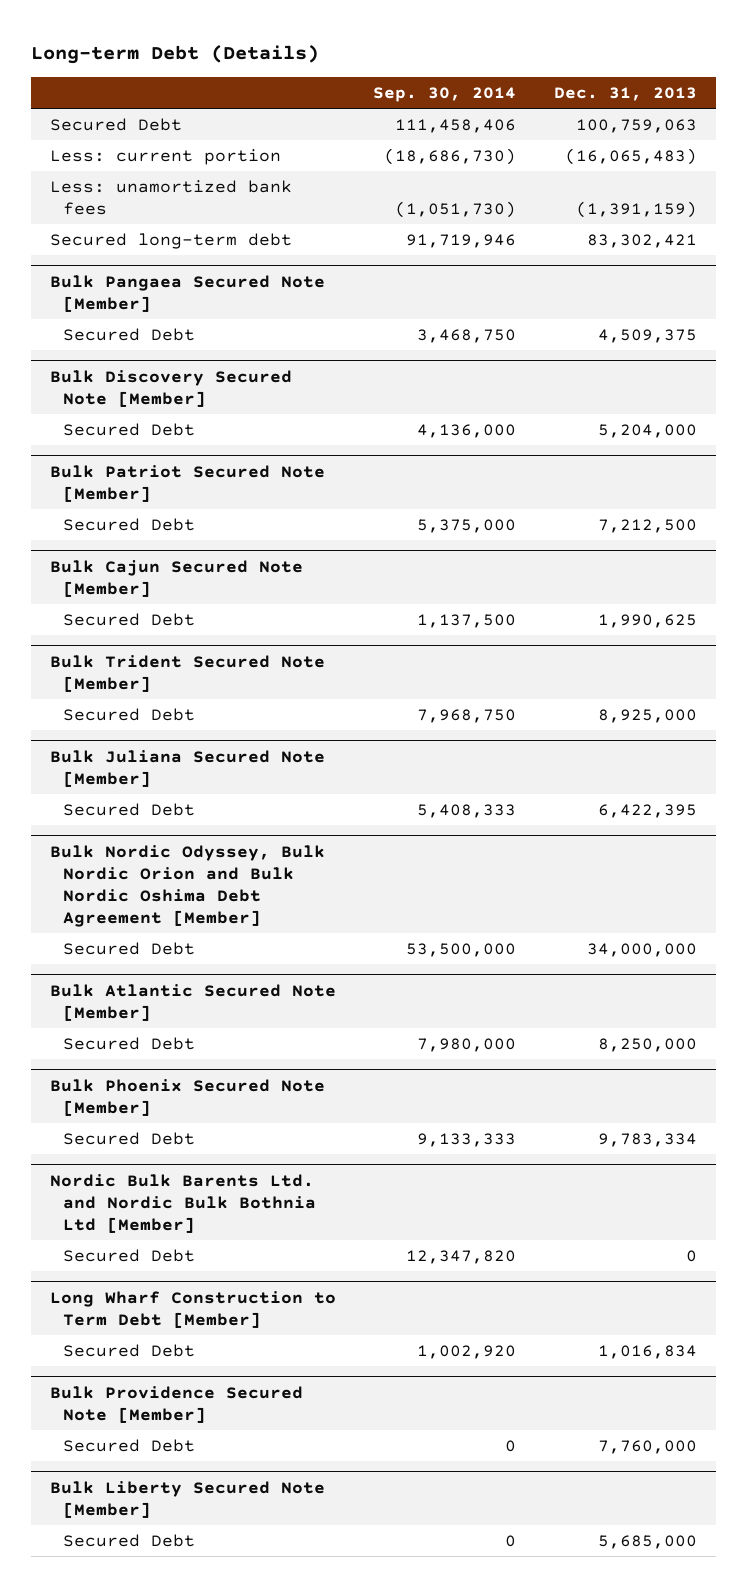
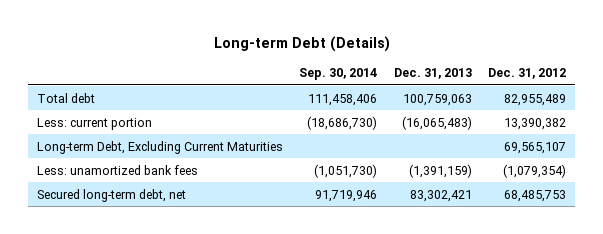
none -> [488,68,567,80] Dec. 31, 2012
[49,117,182,131] Secured Debt -> [36,92,95,103] Total debt
none -> [36,140,283,154] Long-term Debt, Excluding Current Maturities
[49,274,325,312] Bulk Pangaea Secured Note [Member] -> none
[63,327,196,341] Secured Debt -> none
[49,369,292,407] Bulk Discovery Secured Note [Member] -> none
[63,422,196,436] Secured Debt -> none
[49,464,325,502] Bulk Patriot Secured Note [Member] -> none
[63,517,196,531] Secured Debt -> none
[49,559,303,597] Bulk Cajun Secured Note [Member] -> none
[63,612,196,626] Secured Debt -> none
[49,654,325,692] Bulk Trident Secured Note [Member] -> none
[63,707,196,721] Secured Debt -> none
[49,749,325,787] Bulk Juliana Secured Note [Member] -> none
[63,802,196,816] Secured Debt -> none
[49,844,325,927] Bulk Nordic Odyssey, Bulk Nordic Orion and Bulk Nordic Oshima Debt Agreement [Member] -> none
[63,941,196,955] Secured Debt -> none
[49,983,336,1021] Bulk Atlantic Secured Note [Member] -> none
[63,1036,196,1050] Secured Debt -> none
[49,1078,325,1116] Bulk Phoenix Secured Note [Member] -> none
[63,1131,196,1145] Secured Debt -> none
[49,1173,317,1233] Nordic Bulk Barents Ltd. and Nordic Bulk Bothnia Ltd [Member] -> none
[63,1248,196,1262] Secured Debt -> none
[49,1290,336,1328] Long Wharf Construction to Term Debt [Member] -> none
[63,1343,196,1357] Secured Debt -> none
[49,1385,303,1423] Bulk Providence Secured Note [Member] -> none
[63,1438,196,1452] Secured Debt -> none
[49,1480,325,1518] Bulk Liberty Secured Note [Member] -> none
[63,1533,196,1547] Secured Debt -> none
[49,232,292,249] Secured long-term debt -> [36,188,186,202] Secured long-term debt, net

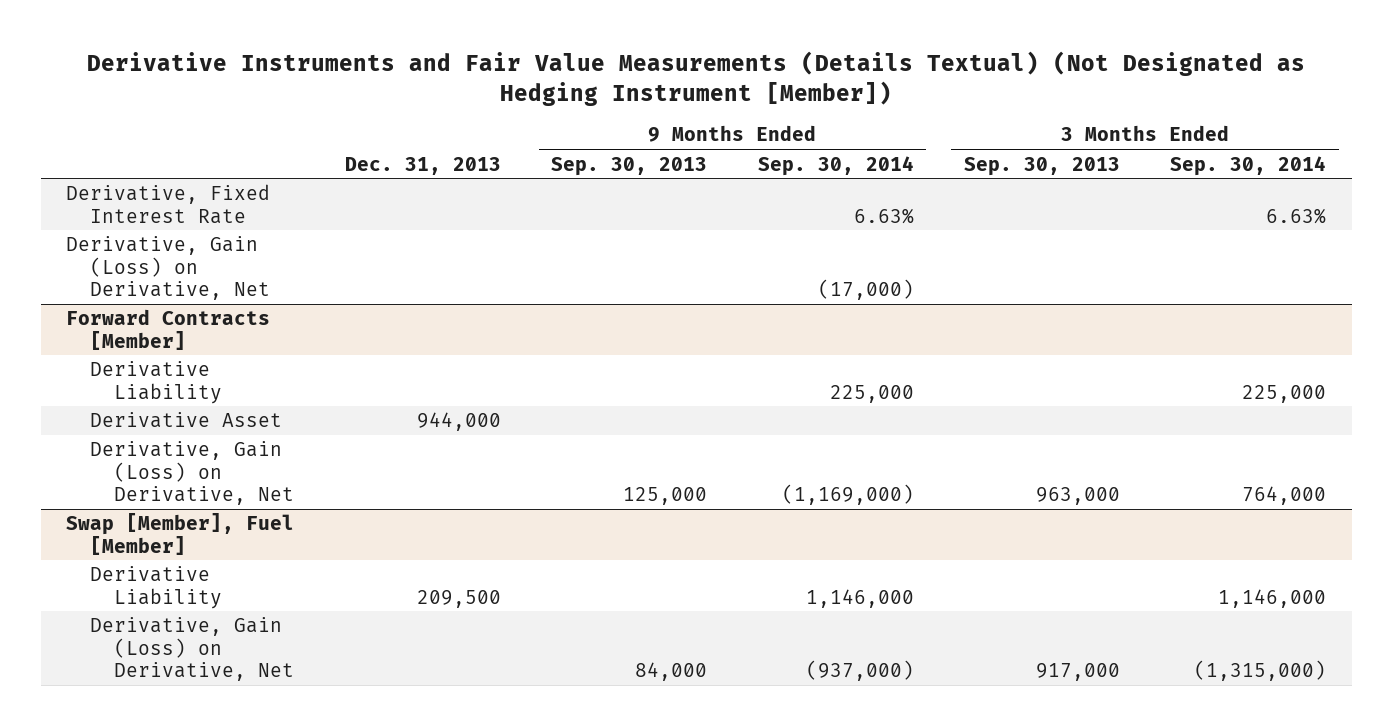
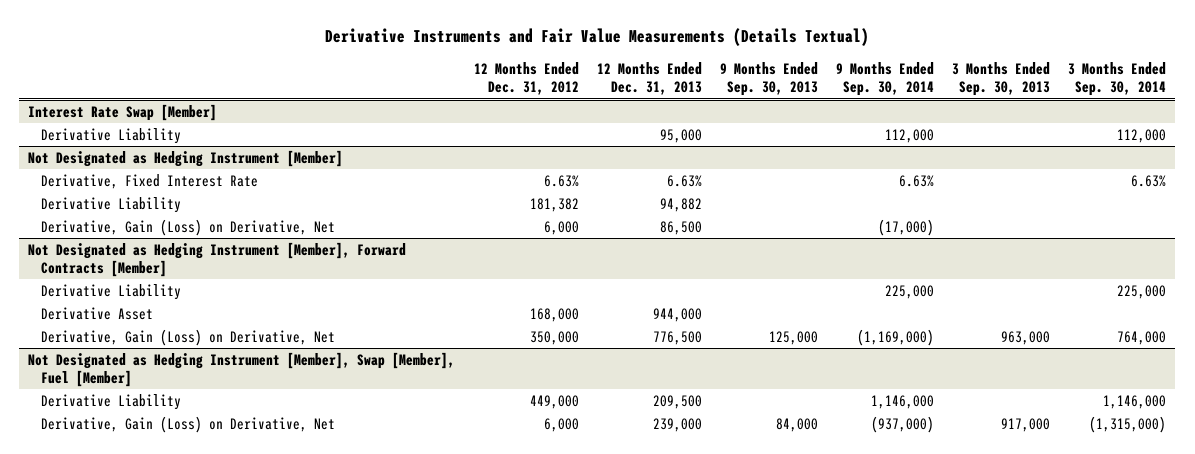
[87,51,1306,106] Derivative Instruments and Fair Value Measurements (Details Textual) (Not Designated as Hedging Instrument [Member]) -> [325,28,870,47] Derivative Instruments and Fair Value Measurements (Details Textual)
[344,156,501,175] Dec. 31, 2013 -> none
none -> [473,62,579,96] 12 Months Ended Dec. 31, 2012
none -> [596,62,702,96] 12 Months Ended Dec. 31, 2013
none -> [28,103,218,121] Interest Rate Swap [Member]
none -> [40,127,181,144] Derivative Liability
none -> [28,149,344,167] Not Designated as Hedging Instrument [Member]
none -> [40,196,181,213] Derivative Liability
[66,309,271,350] Forward Contracts [Member] -> none
none -> [28,241,407,277] Not Designated as Hedging Instrument [Member], Forward Contracts [Member]
[66,513,295,555] Swap [Member], Fuel [Member] -> none
none -> [28,351,456,387] Not Designated as Hedging Instrument [Member], Swap [Member], Fuel [Member]

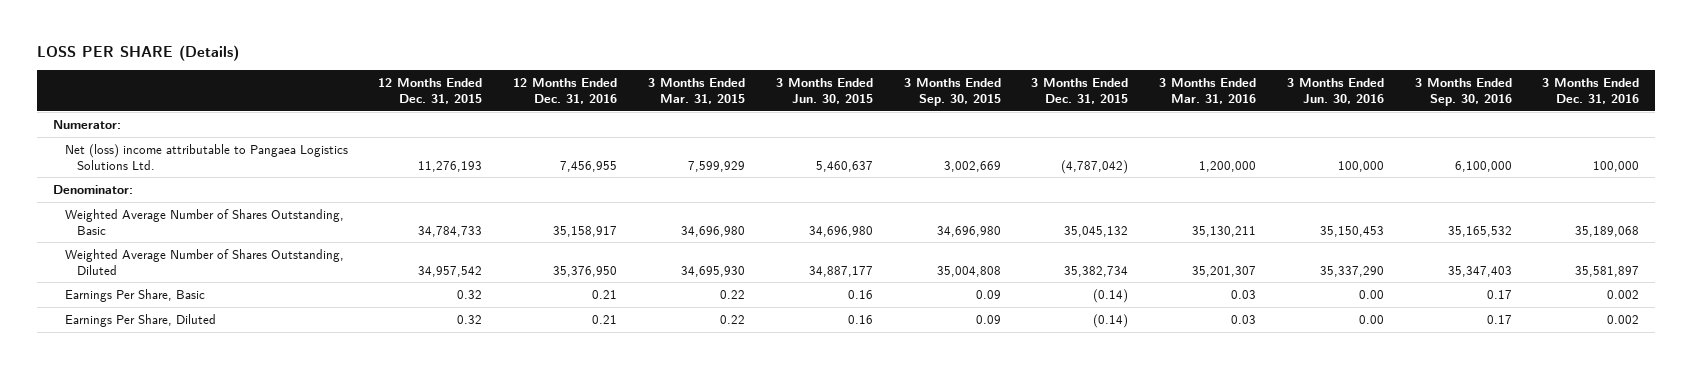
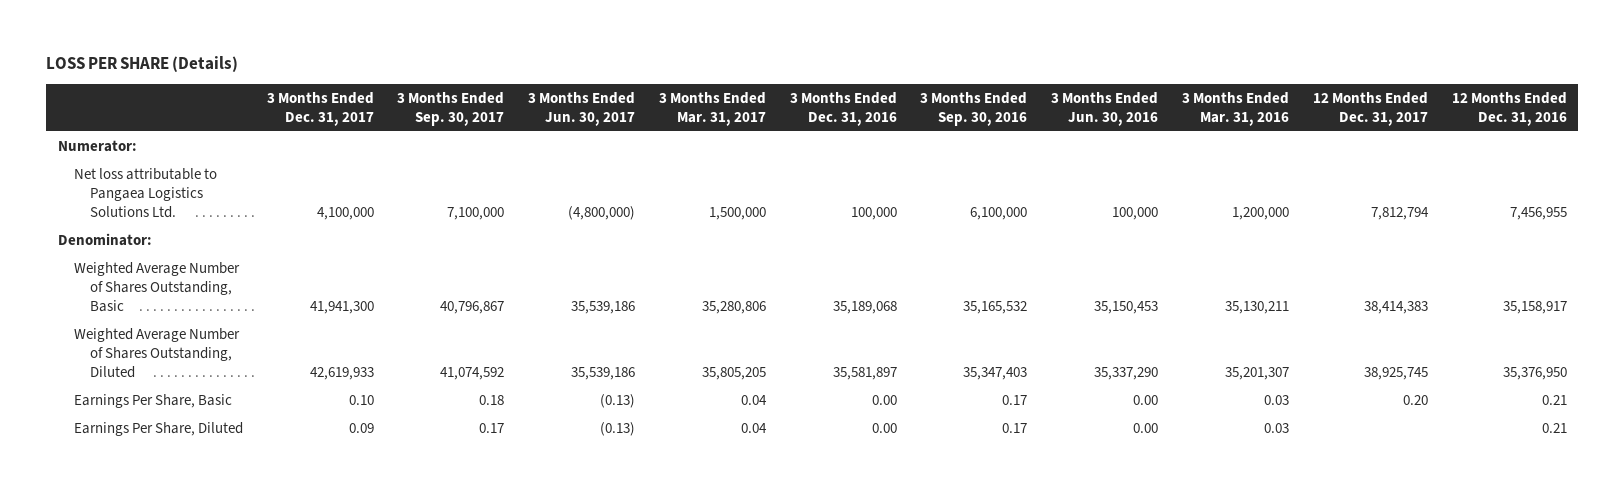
[378,78,483,105] 12 Months Ended Dec. 31, 2015 -> none
[648,78,746,105] 3 Months Ended Mar. 31, 2015 -> none
[775,78,873,105] 3 Months Ended Jun. 30, 2015 -> none
[903,78,1001,107] 3 Months Ended Sep. 30, 2015 -> none
[1031,78,1129,105] 3 Months Ended Dec. 31, 2015 -> none
none -> [266,91,374,126] 3 Months Ended Dec. 31, 2017
none -> [397,91,505,126] 3 Months Ended Sep. 30, 2017
none -> [528,91,636,126] 3 Months Ended Jun. 30, 2017
none -> [658,91,766,126] 3 Months Ended Mar. 31, 2017
none -> [1312,91,1428,126] 12 Months Ended Dec. 31, 2017
[64,143,348,170] Net (loss) income attributable to Pangaea Logistics Solutions Ltd. -> [73,167,217,218] Net loss attributable to Pangaea Logistics Solutions Ltd.
[1607,289,1640,299] 0.002 -> [871,394,897,405] 0.00
[1607,314,1640,324] 0.002 -> [871,422,897,433] 0.00

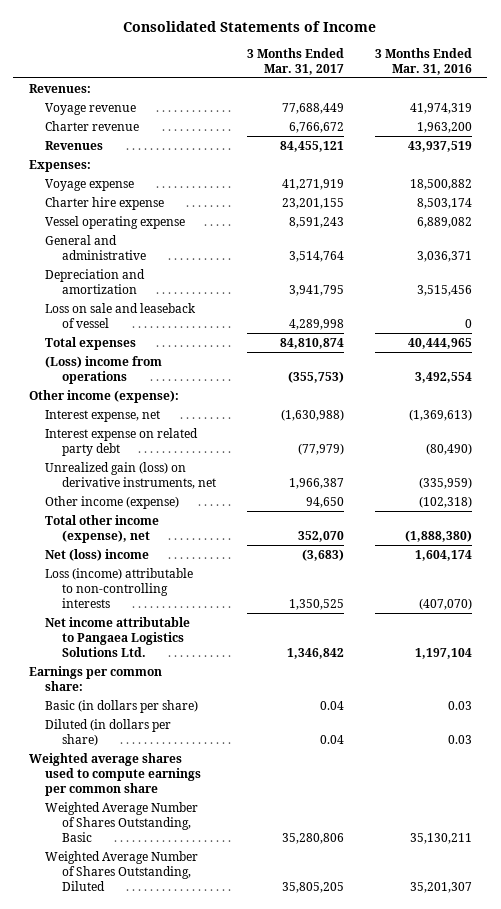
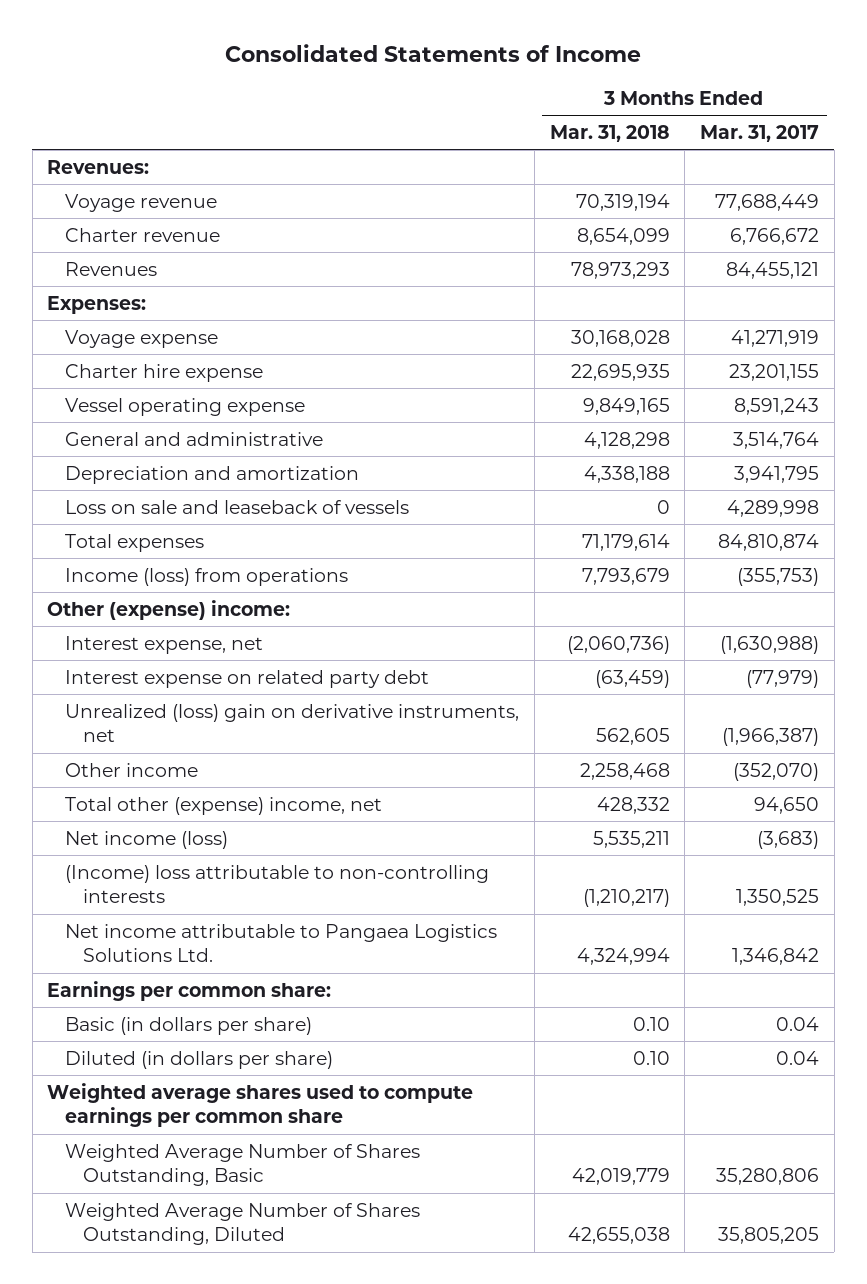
[374,47,472,75] 3 Months Ended Mar. 31, 2016 -> none
none -> [549,125,670,143] Mar. 31, 2018
[45,302,197,328] Loss on sale and leaseback of vessel -> [65,499,410,514] Loss on sale and leaseback of vessels
[45,355,163,384] (Loss) income from operations -> [65,567,349,586] Income (loss) from operations
[28,389,179,403] Other income (expense): -> [47,599,291,620] Other (expense) income:
[45,461,217,489] Unrealized gain (loss) on derivative instruments, net -> [65,703,520,743] Unrealized (loss) gain on derivative instruments, net
[288,477,344,489] 1,966,387 -> [722,728,820,747] (1,966,387)
[45,495,180,509] Other income (expense) -> [65,762,199,777] Other income
[305,496,344,508] 94,650 -> [733,762,820,781] (352,070)
[45,514,160,543] Total other income (expense), net -> [65,796,383,815] Total other (expense) income, net
[297,530,344,542] 352,070 -> [754,796,820,814] 94,650
[45,548,150,561] Net (loss) income -> [65,830,229,849] Net income (loss)
[45,567,194,609] Loss (income) attributable to non-controlling interests -> [65,864,490,904] (Income) loss attributable to non-controlling interests

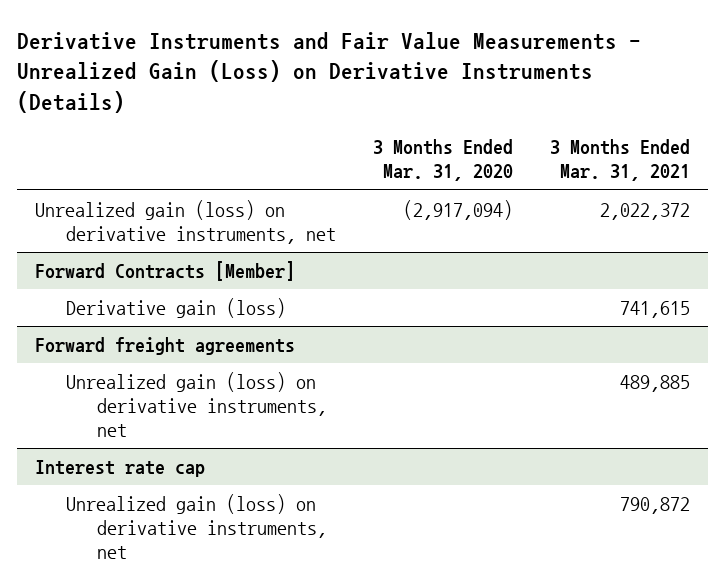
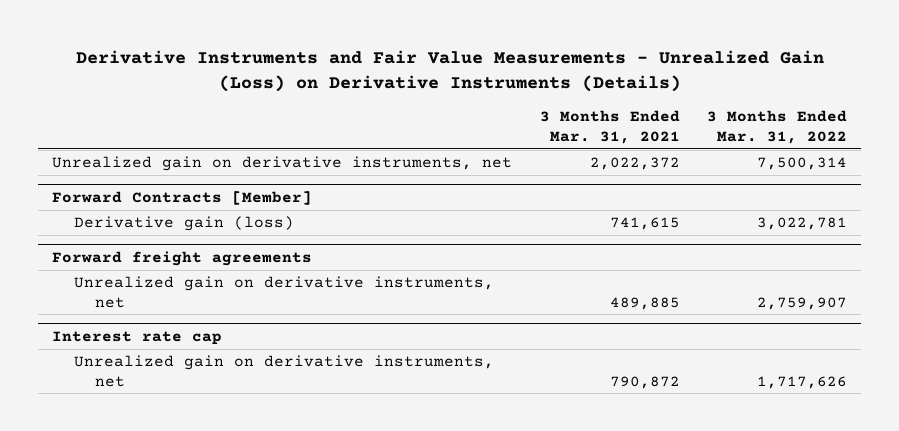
[372,139,513,182] 3 Months Ended Mar. 31, 2020 -> none
none -> [707,110,848,144] 3 Months Ended Mar. 31, 2022
[35,200,337,245] Unrealized gain (loss) on derivative instruments, net -> [52,156,513,172] Unrealized gain on derivative instruments, net
[66,372,328,437] Unrealized gain (loss) on derivative instruments, net -> [73,276,494,308] Unrealized gain on derivative instruments, net
[66,494,328,559] Unrealized gain (loss) on derivative instruments, net -> [73,355,494,387] Unrealized gain on derivative instruments, net

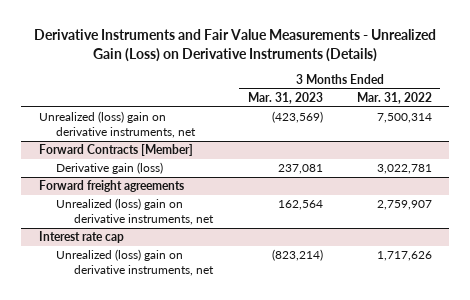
[539,110,680,144] 3 Months Ended Mar. 31, 2021 -> none
none -> [247,92,323,105] Mar. 31, 2023
[52,156,513,172] Unrealized gain on derivative instruments, net -> [38,111,197,139] Unrealized (loss) gain on derivative instruments, net
[73,276,494,308] Unrealized gain on derivative instruments, net -> [56,198,215,226] Unrealized (loss) gain on derivative instruments, net
[73,355,494,387] Unrealized gain on derivative instruments, net -> [56,249,215,277] Unrealized (loss) gain on derivative instruments, net

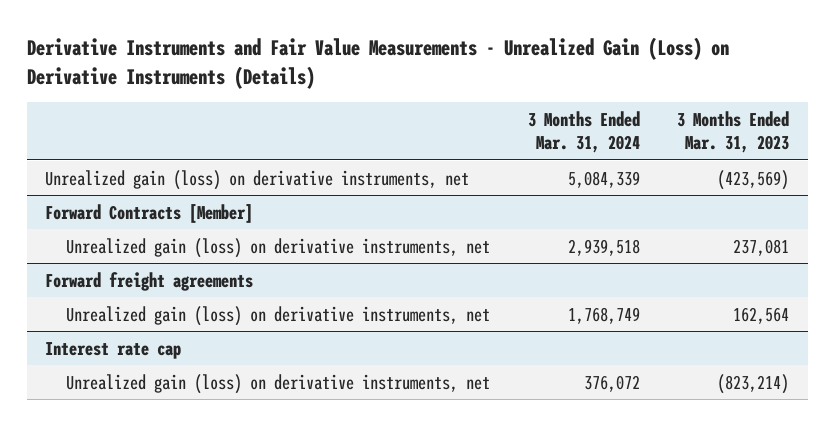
[356,92,432,105] Mar. 31, 2022 -> none
none -> [527,111,640,154] 3 Months Ended Mar. 31, 2024
[38,111,197,139] Unrealized (loss) gain on derivative instruments, net -> [45,169,470,190] Unrealized gain (loss) on derivative instruments, net
[56,162,164,175] Derivative gain (loss) -> [66,237,491,258] Unrealized gain (loss) on derivative instruments, net
[56,198,215,226] Unrealized (loss) gain on derivative instruments, net -> [66,305,491,326] Unrealized gain (loss) on derivative instruments, net
[56,249,215,277] Unrealized (loss) gain on derivative instruments, net -> [66,373,491,394] Unrealized gain (loss) on derivative instruments, net

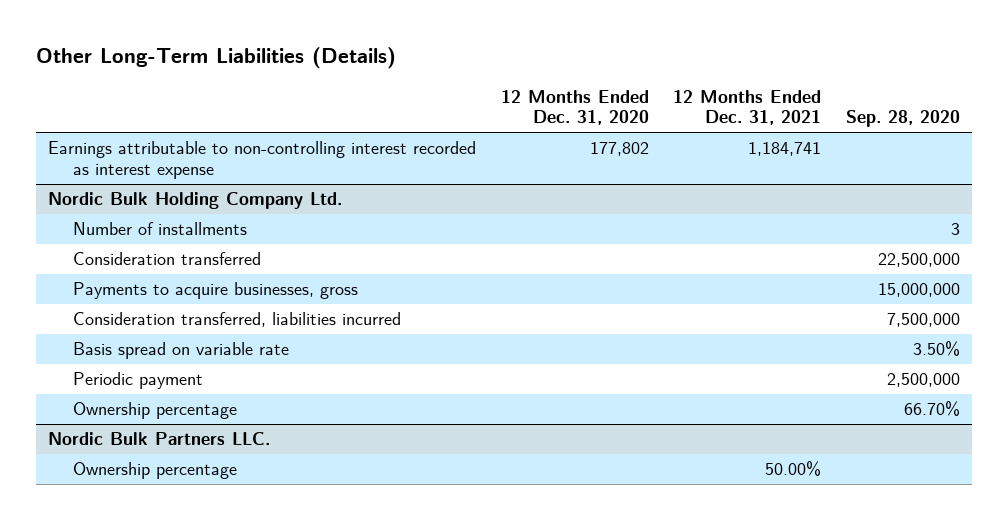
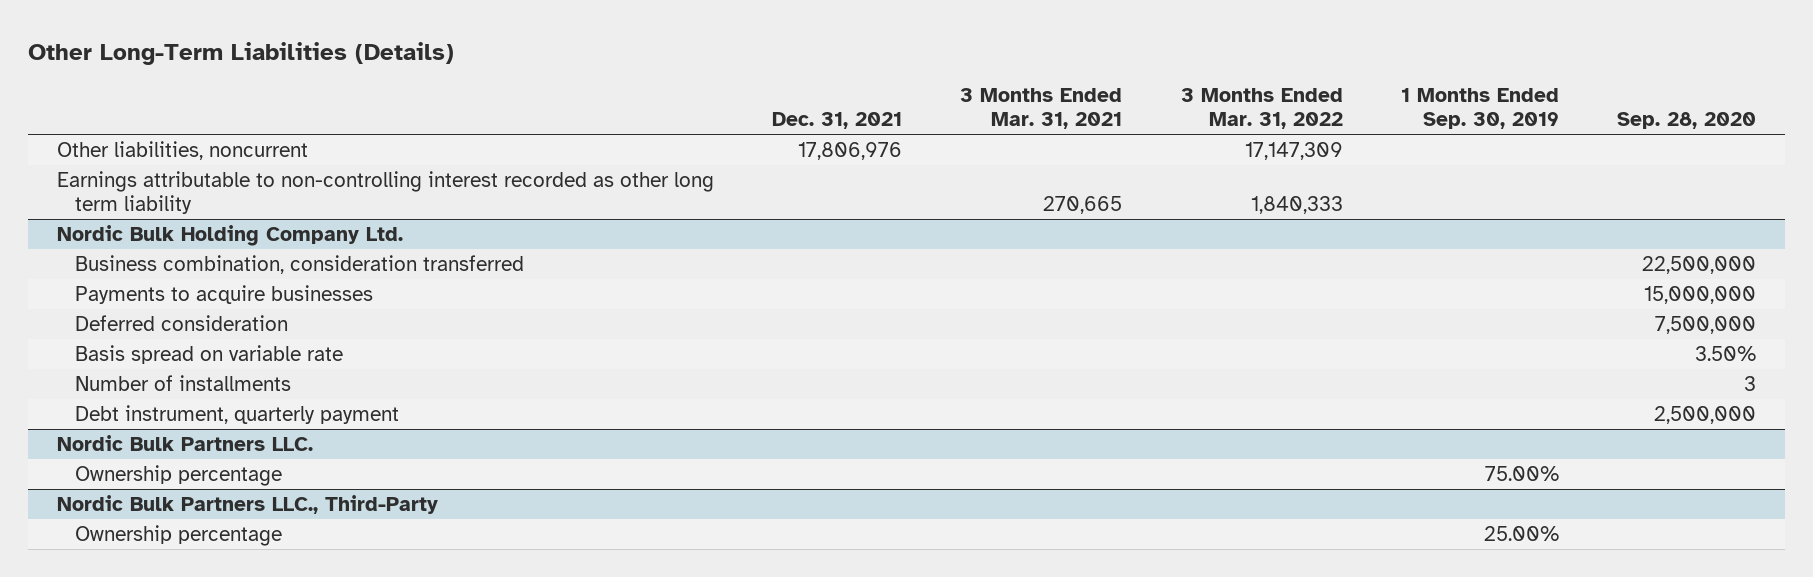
[500,89,649,126] 12 Months Ended Dec. 31, 2020 -> none
[673,89,822,126] 12 Months Ended Dec. 31, 2021 -> none
none -> [772,111,903,129] Dec. 31, 2021
none -> [960,88,1123,129] 3 Months Ended Mar. 31, 2021
none -> [1180,88,1343,129] 3 Months Ended Mar. 31, 2022
none -> [1400,88,1559,129] 1 Months Ended Sep. 30, 2019
none -> [56,141,308,161] Other liabilities, noncurrent
[48,141,477,180] Earnings attributable to non-controlling interest recorded as interest expense -> [56,171,714,214] Earnings attributable to non-controlling interest recorded as other long term liability
[72,252,261,266] Consideration transferred -> [75,255,525,275] Business combination, consideration transferred
[72,282,358,300] Payments to acquire businesses, gross -> [75,285,374,305] Payments to acquire businesses
[72,312,401,328] Consideration transferred, liabilities incurred -> [75,315,289,332] Deferred consideration
[72,402,237,420] Ownership percentage -> none
[72,222,247,236] Number of installments -> [75,375,292,392] Number of installments
[72,372,203,390] Periodic payment -> [75,405,400,425] Debt instrument, quarterly payment
none -> [56,495,438,515] Nordic Bulk Partners LLC., Third-Party
none -> [75,525,283,547] Ownership percentage

